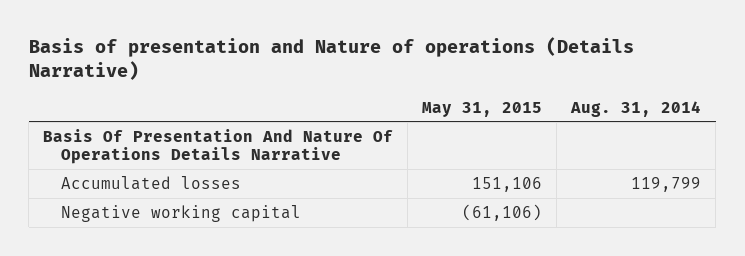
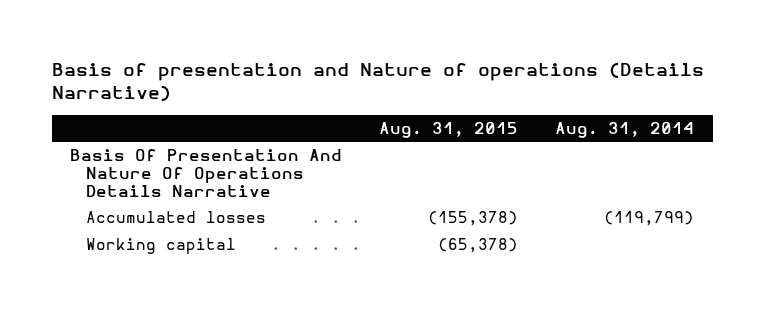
[422,101,543,117] May 31, 2015 -> none
none -> [379,121,519,138] Aug. 31, 2015
[631,176,702,192] 119,799 -> [604,211,695,227] (119,799)
[60,204,301,222] Negative working capital -> [86,238,237,255] Working capital

